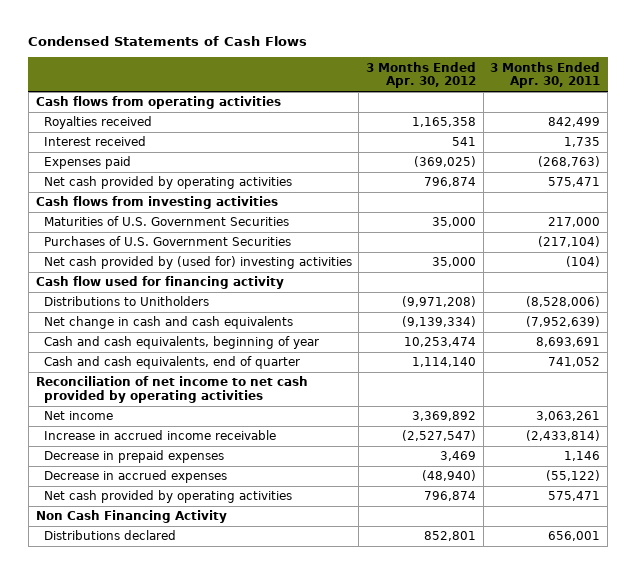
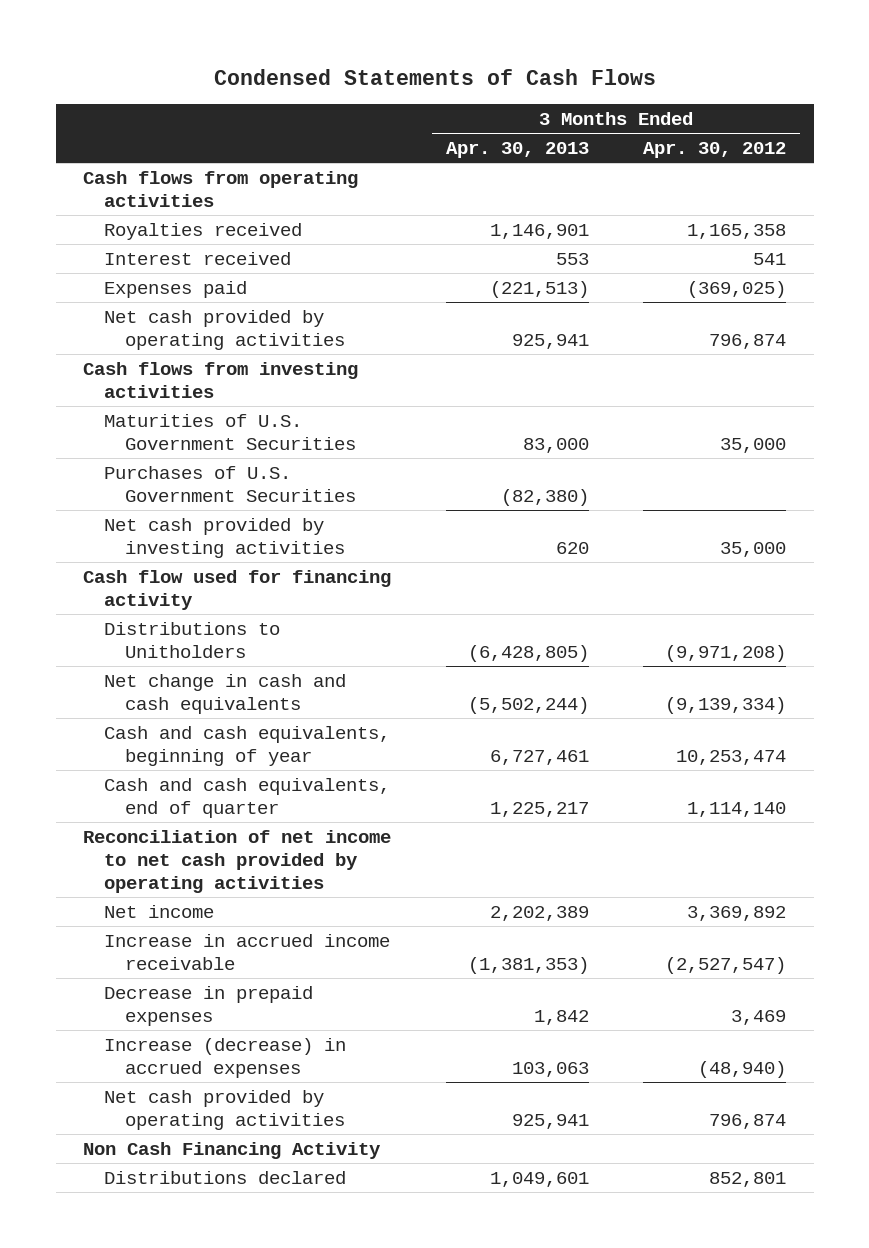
[490,61,601,89] 3 Months Ended Apr. 30, 2011 -> none
none -> [445,141,589,158] Apr. 30, 2013
[43,256,352,270] Net cash provided by (used for) investing activities -> [104,517,346,558] Net cash provided by investing activities
[43,470,227,484] Decrease in accrued expenses -> [104,1037,347,1078] Increase (decrease) in accrued expenses

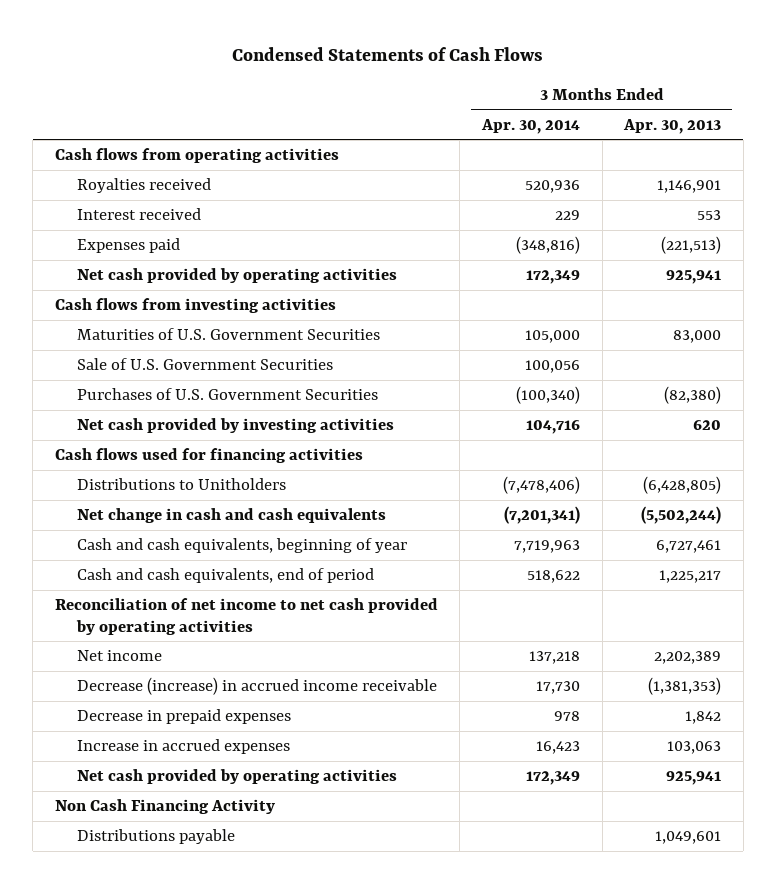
[643,141,787,158] Apr. 30, 2012 -> none
none -> [480,118,580,134] Apr. 30, 2014
none -> [77,358,334,371] Sale of U.S. Government Securities
[83,569,392,610] Cash flow used for financing activity -> [54,448,363,464] Cash flows used for financing activities
[104,777,391,818] Cash and cash equivalents, end of quarter -> [77,568,375,584] Cash and cash equivalents, end of period
[104,933,391,970] Increase in accrued income receivable -> [77,677,438,696] Decrease (increase) in accrued income receivable
[104,1037,347,1078] Increase (decrease) in accrued expenses -> [77,739,291,755] Increase in accrued expenses
[104,1170,347,1184] Distributions declared -> [77,829,236,845] Distributions payable

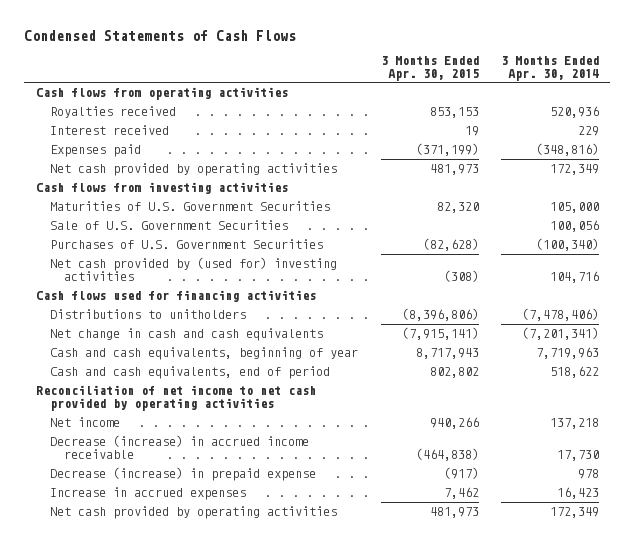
[623,118,722,134] Apr. 30, 2013 -> none
none -> [380,55,479,81] 3 Months Ended Apr. 30, 2015
[77,418,395,434] Net cash provided by investing activities -> [50,257,338,282] Net cash provided by (used for) investing activities
[77,478,287,491] Distributions to Unitholders -> [50,309,247,320] Distributions to unitholders
[77,709,292,725] Decrease in prepaid expenses -> [50,467,317,482] Decrease (increase) in prepaid expense
[54,799,275,815] Non Cash Financing Activity -> none
[77,829,236,845] Distributions payable -> none

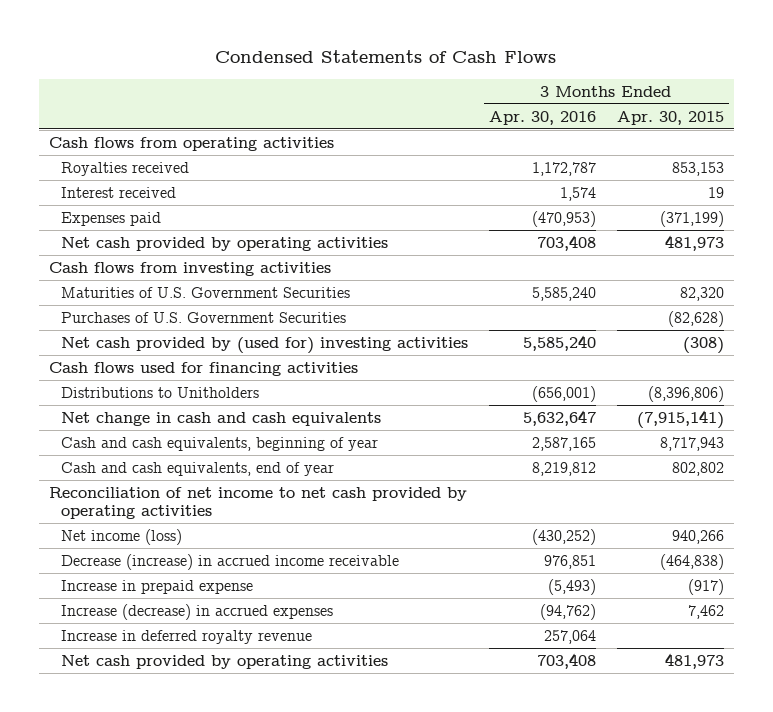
[501,55,600,81] 3 Months Ended Apr. 30, 2014 -> none
none -> [488,110,596,125] Apr. 30, 2016
[50,220,289,231] Sale of U.S. Government Securities -> none
[50,309,247,320] Distributions to unitholders -> [61,386,260,398] Distributions to Unitholders
[50,366,331,380] Cash and cash equivalents, end of period -> [61,461,335,476] Cash and cash equivalents, end of year
[50,417,121,428] Net income -> [61,528,183,545] Net income (loss)
[50,467,317,482] Decrease (increase) in prepaid expense -> [61,579,254,594] Increase in prepaid expense
[50,487,247,501] Increase in accrued expenses -> [61,603,334,620] Increase (decrease) in accrued expenses
none -> [61,629,313,644] Increase in deferred royalty revenue

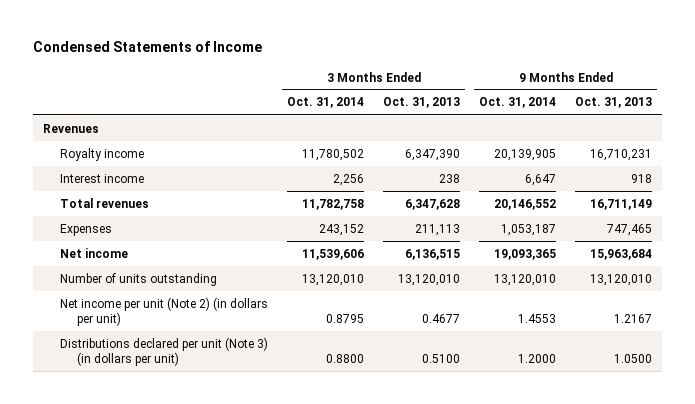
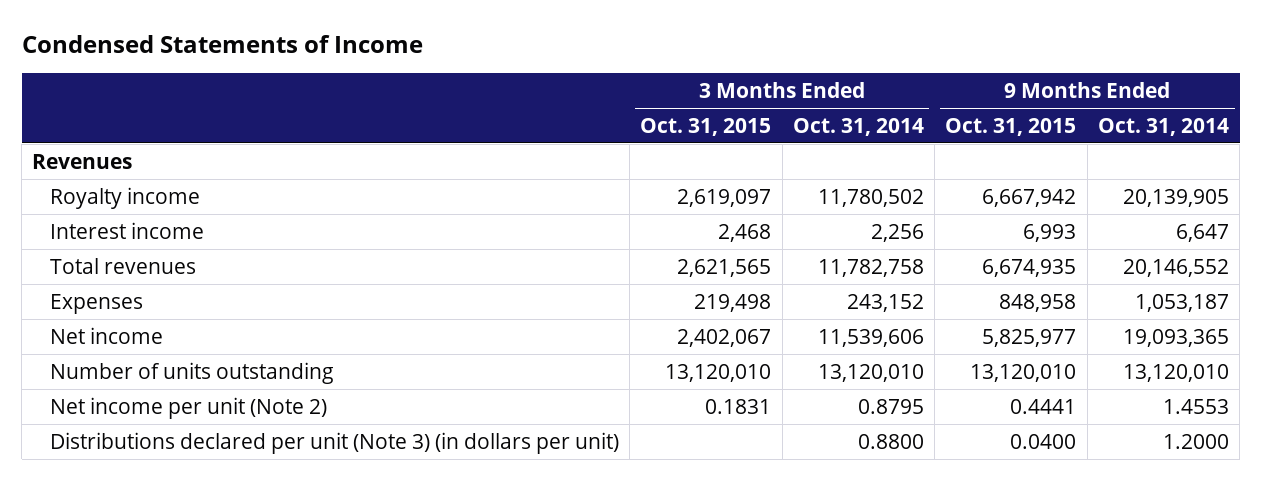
[383,97,461,109] Oct. 31, 2013 -> none
[575,97,653,109] Oct. 31, 2013 -> none
none -> [640,117,772,136] Oct. 31, 2015
none -> [945,117,1077,136] Oct. 31, 2015
[60,296,269,327] Net income per unit (Note 2) (in dollars per unit) -> [49,396,327,419] Net income per unit (Note 2)

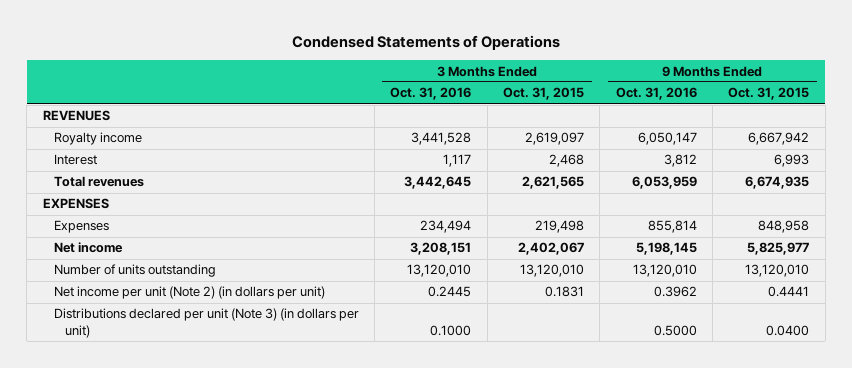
[21,35,423,54] Condensed Statements of Income -> [291,35,560,51] Condensed Statements of Operations
[792,117,924,136] Oct. 31, 2014 -> none
[1098,117,1230,136] Oct. 31, 2014 -> none
none -> [390,87,472,101] Oct. 31, 2016
none -> [615,87,697,101] Oct. 31, 2016
[32,153,133,169] Revenues -> [42,110,110,122] REVENUES
[49,221,204,239] Interest income -> [53,154,97,166] Interest
none -> [42,198,109,210] EXPENSES
[49,396,327,419] Net income per unit (Note 2) -> [53,286,325,300] Net income per unit (Note 2) (in dollars per unit)

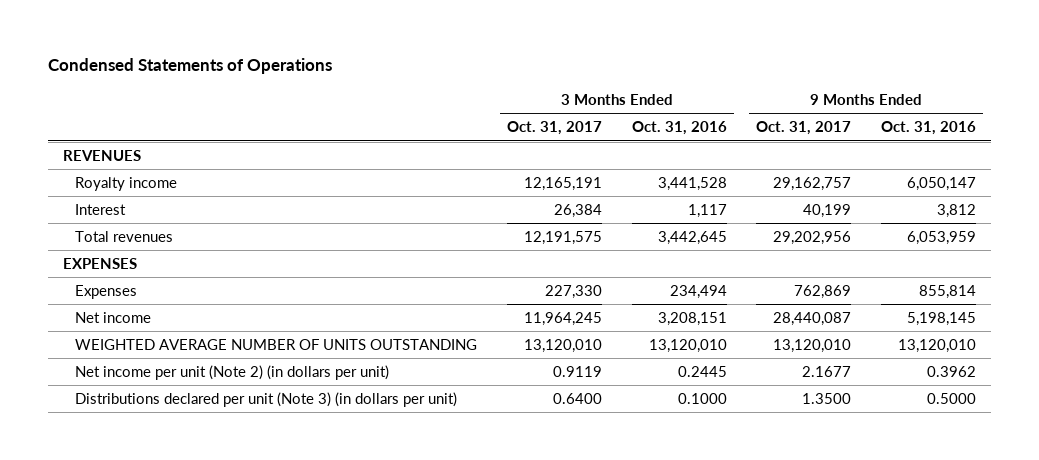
[503,87,585,101] Oct. 31, 2015 -> none
[728,87,810,101] Oct. 31, 2015 -> none
none -> [507,121,603,136] Oct. 31, 2017
none -> [756,121,852,136] Oct. 31, 2017
[53,264,216,278] Number of units outstanding -> [75,338,478,350] WEIGHTED AVERAGE NUMBER OF UNITS OUTSTANDING

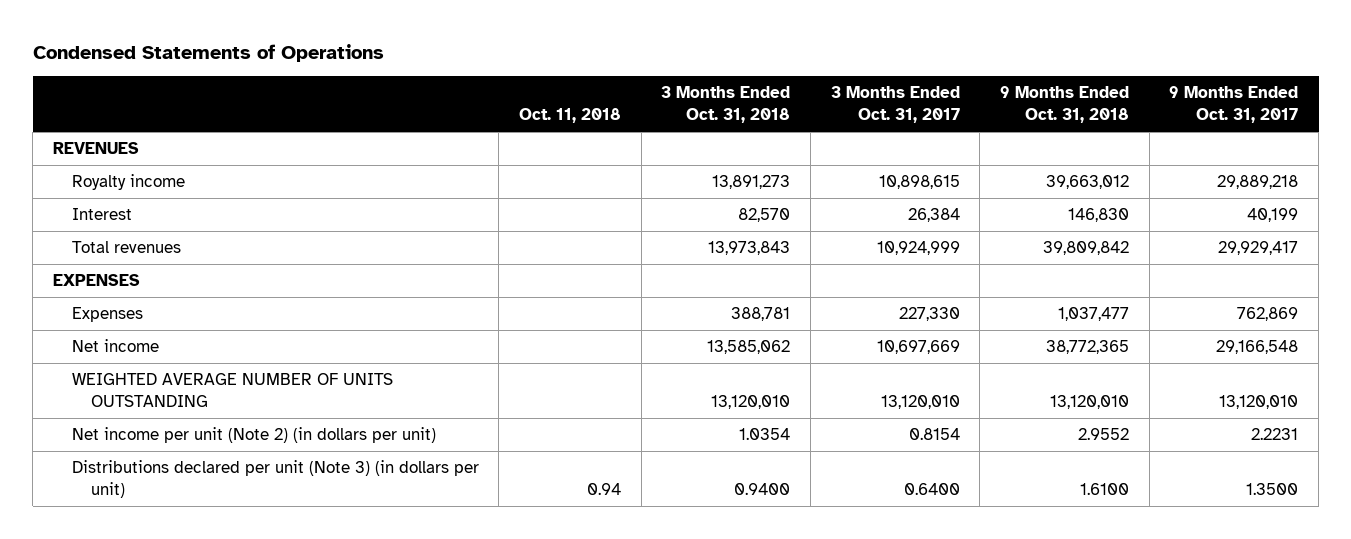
[631,121,727,136] Oct. 31, 2016 -> none
[881,121,977,136] Oct. 31, 2016 -> none
none -> [519,108,622,124] Oct. 11, 2018
none -> [661,86,791,124] 3 Months Ended Oct. 31, 2018
none -> [1000,86,1130,124] 9 Months Ended Oct. 31, 2018
[524,176,603,191] 12,165,191 -> [878,175,960,190] 10,898,615
[773,176,852,191] 29,162,757 -> [1217,175,1299,190] 29,889,218
[524,230,603,245] 12,191,575 -> [876,241,960,256] 10,924,999
[773,230,852,245] 29,202,956 -> [1218,241,1299,256] 29,929,417
[524,311,603,326] 11,964,245 -> [876,340,960,355] 10,697,669
[773,311,852,326] 28,440,087 -> [1216,340,1299,355] 29,166,548
[553,365,603,377] 0.9119 -> [908,428,960,441] 0.8154
[802,365,852,377] 2.1677 -> [1251,428,1299,441] 2.2231

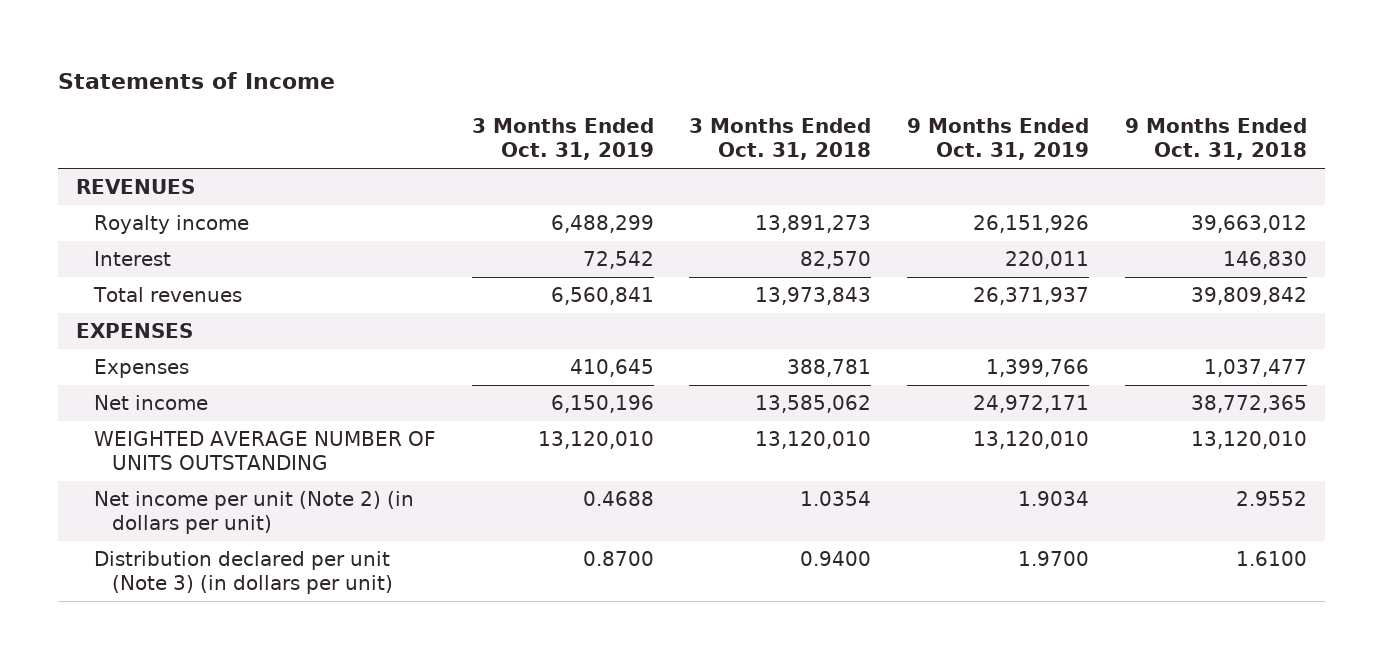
[32,43,384,62] Condensed Statements of Operations -> [58,71,336,89] Statements of Income
[519,108,622,124] Oct. 11, 2018 -> none
[830,86,960,124] 3 Months Ended Oct. 31, 2017 -> none
[1169,86,1299,124] 9 Months Ended Oct. 31, 2017 -> none
none -> [471,118,654,160] 3 Months Ended Oct. 31, 2019
none -> [907,118,1090,160] 9 Months Ended Oct. 31, 2019
[71,460,479,499] Distributions declared per unit (Note 3) (in dollars per unit) -> [94,551,393,595] Distribution declared per unit (Note 3) (in dollars per unit)

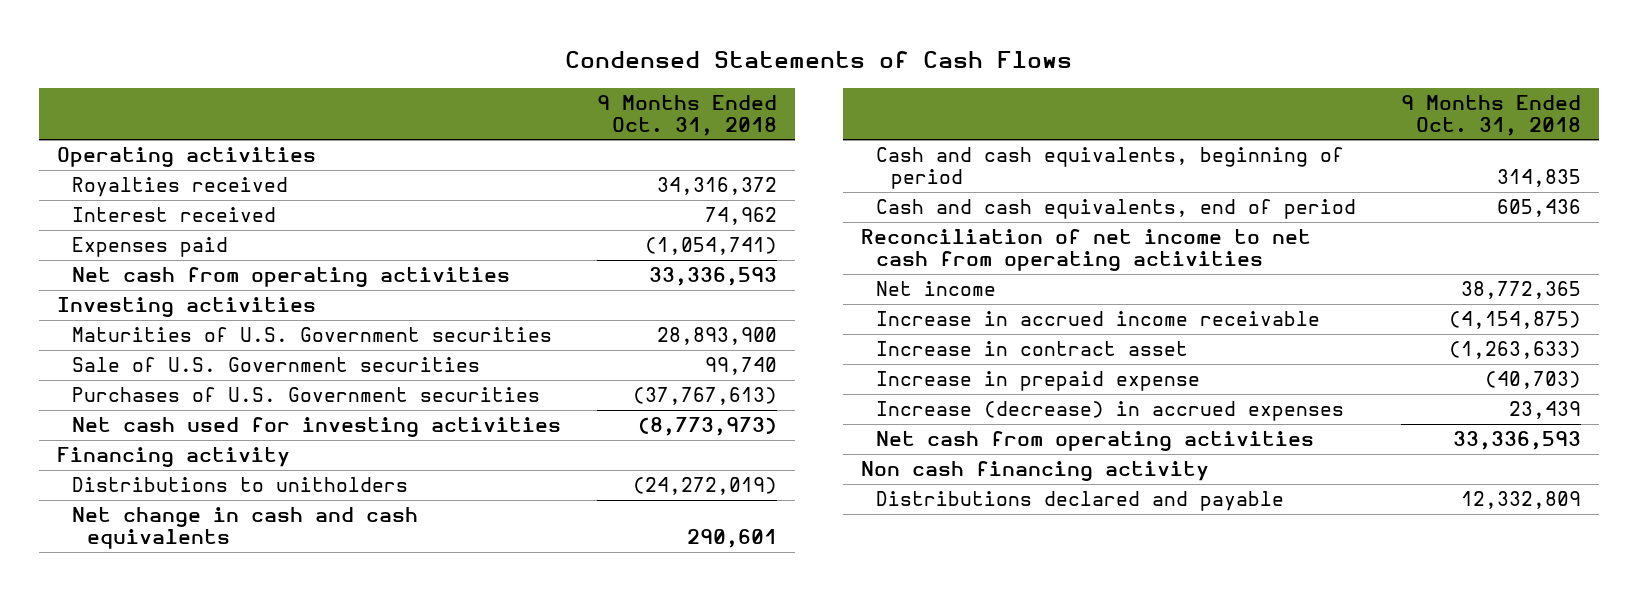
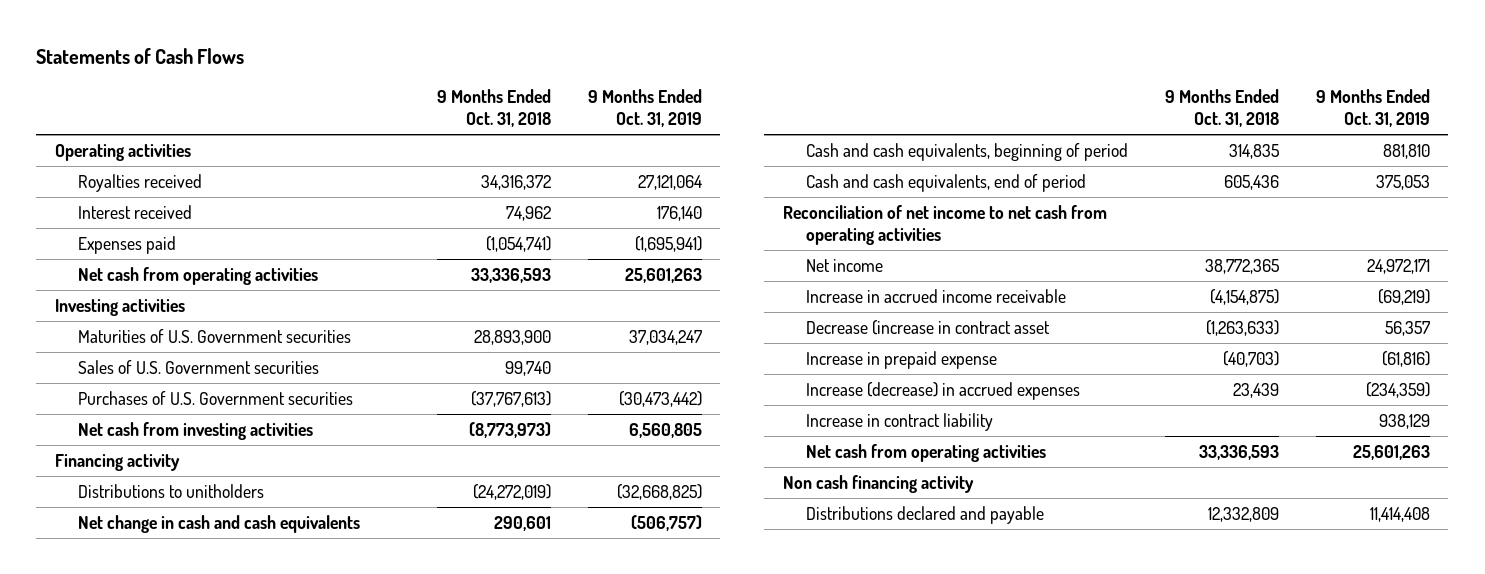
[565,51,1073,69] Condensed Statements of Cash Flows -> [36,47,245,64] Statements of Cash Flows
none -> [587,89,702,127] 9 Months Ended Oct. 31, 2019
[71,357,480,373] Sale of U.S. Government securities -> [78,359,320,374] Sales of U.S. Government securities
[71,417,561,438] Net cash used for investing activities -> [78,421,314,440] Net cash from investing activities
[876,341,1189,357] Increase in contract asset -> [805,319,1050,335] Decrease (increase in contract asset
none -> [805,412,993,431] Increase in contract liability

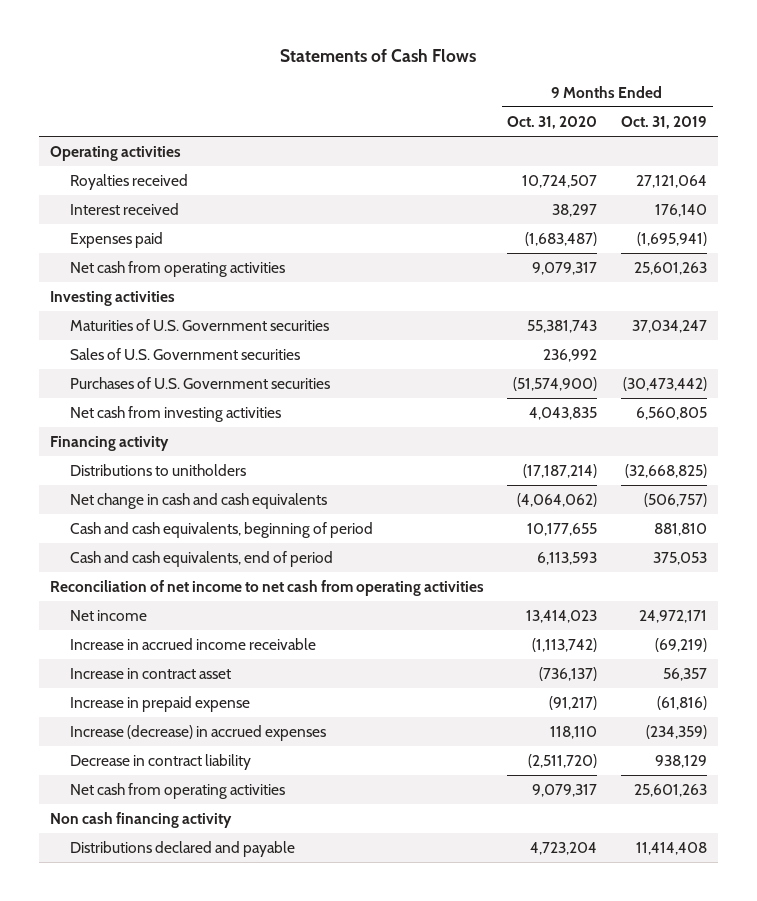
[436,89,551,127] 9 Months Ended Oct. 31, 2018 -> none
none -> [507,115,598,129] Oct. 31, 2020
[805,319,1050,335] Decrease (increase in contract asset -> [69,668,231,680] Increase in contract asset
[805,412,993,431] Increase in contract liability -> [69,754,251,771] Decrease in contract liability

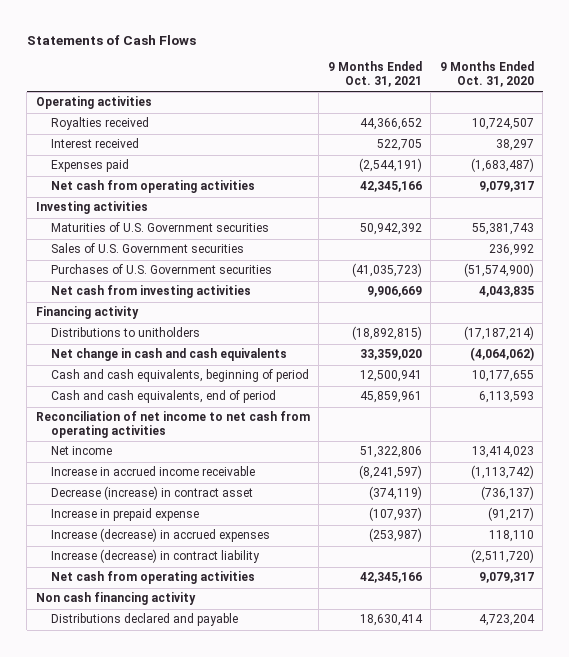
[620,115,707,129] Oct. 31, 2019 -> none
none -> [327,61,422,88] 9 Months Ended Oct. 31, 2021
[69,668,231,680] Increase in contract asset -> [50,486,253,501] Decrease (increase) in contract asset
[69,754,251,771] Decrease in contract liability -> [50,549,260,564] Increase (decrease) in contract liability

